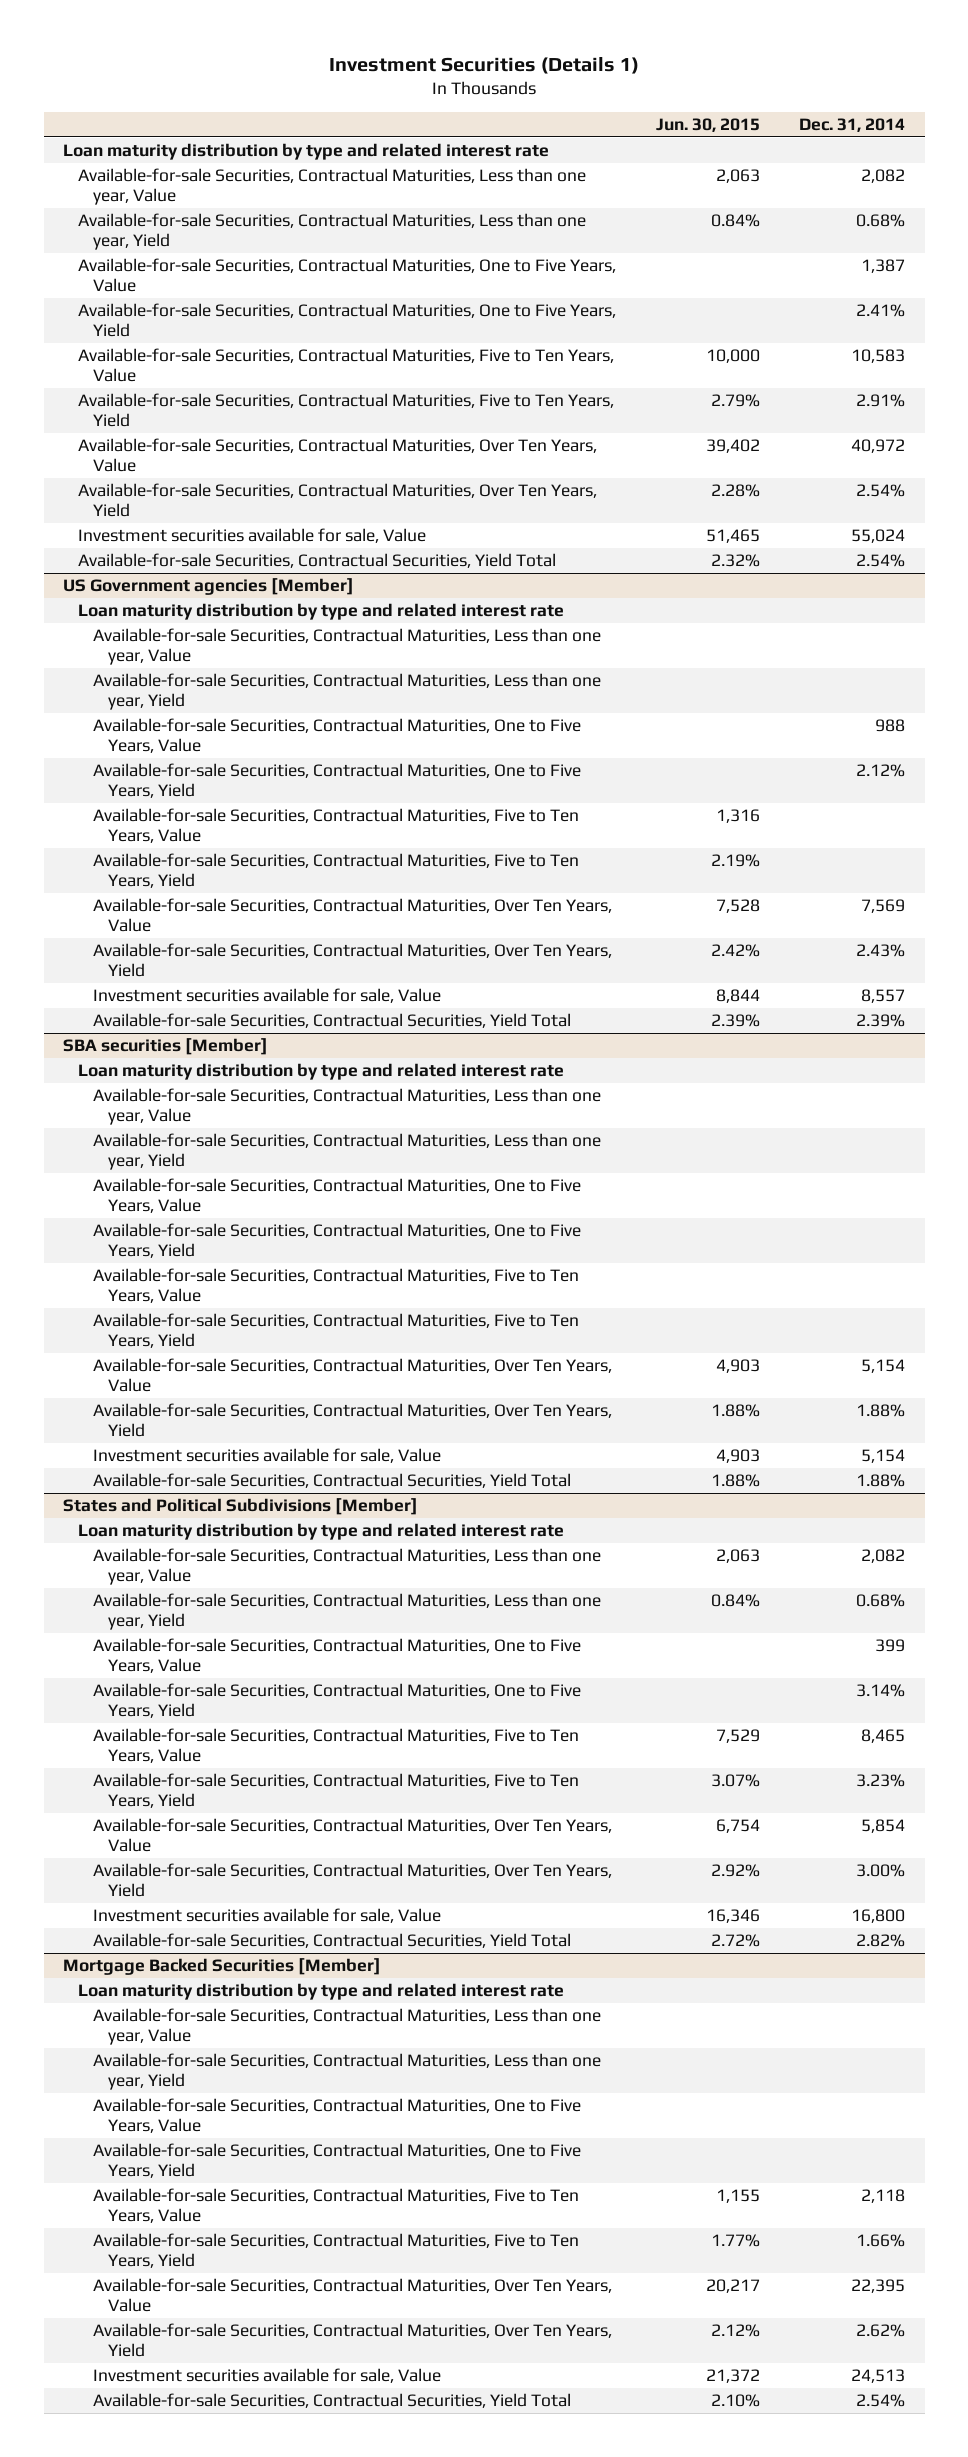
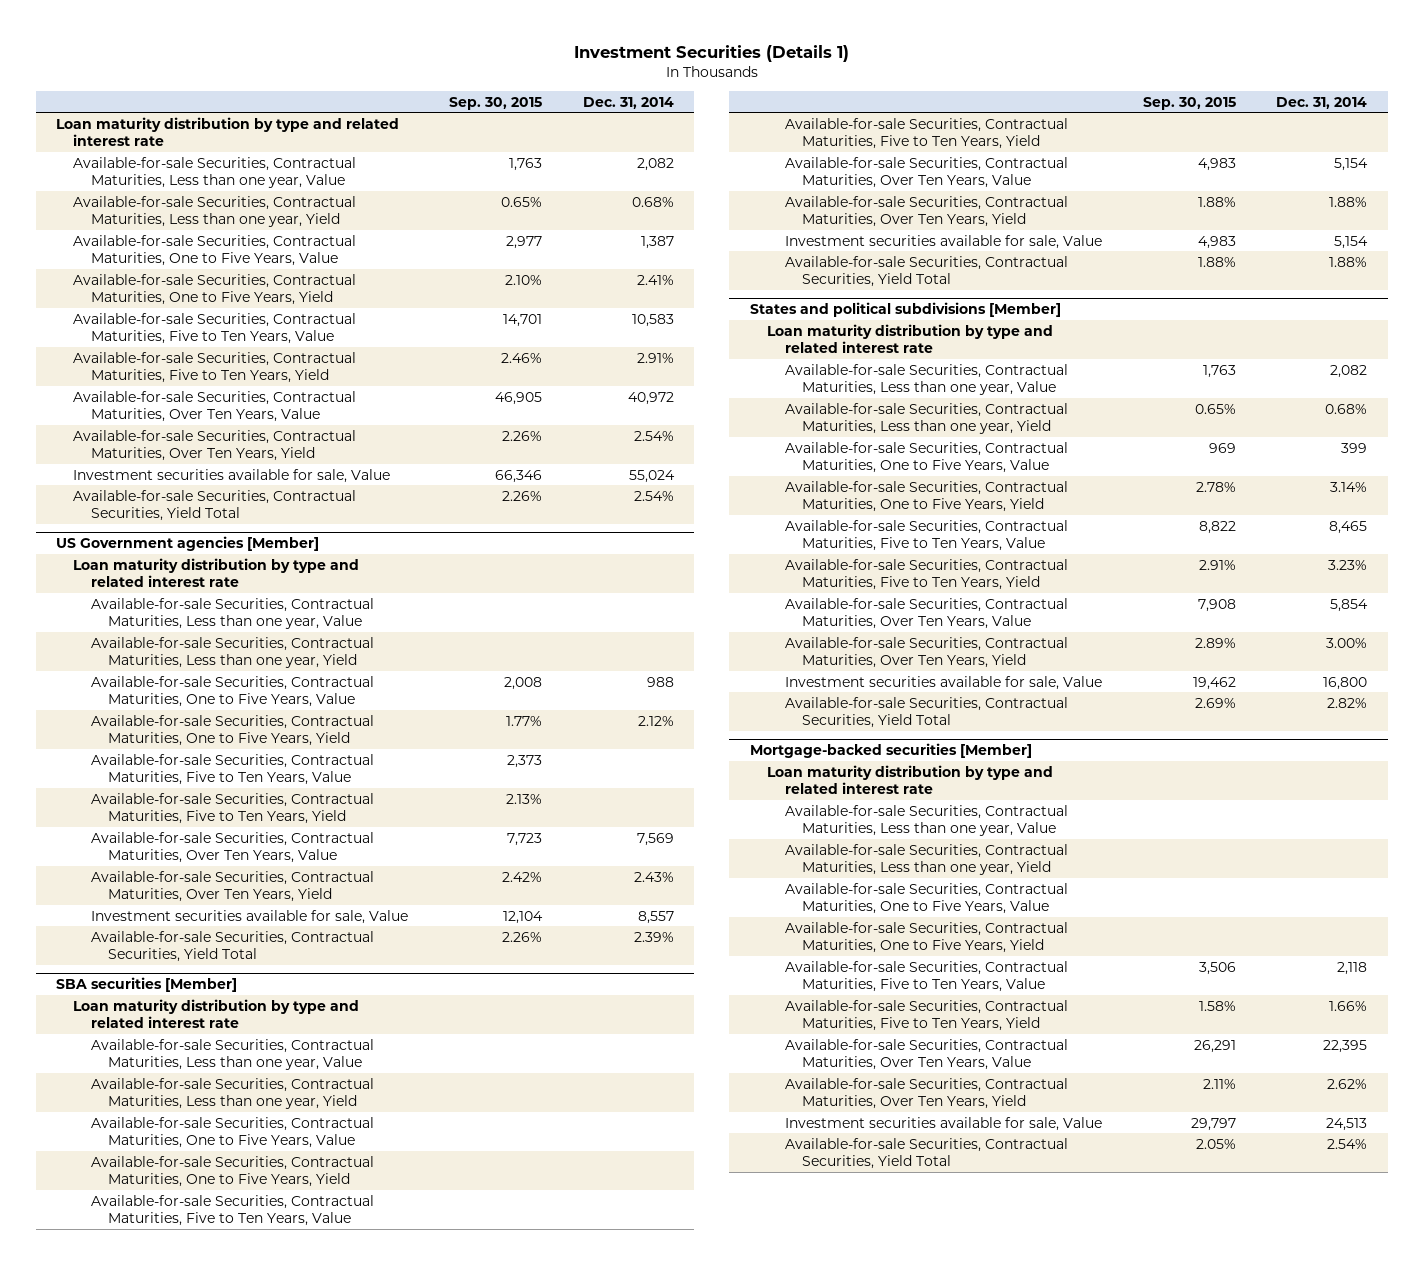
[655,117,760,132] Jun. 30, 2015 -> none
none -> [448,96,542,110] Sep. 30, 2015
[63,1498,419,1516] States and Political Subdivisions [Member] -> [749,302,1061,318] States and political subdivisions [Member]
[63,1958,382,1976] Mortgage Backed Securities [Member] -> [749,743,1032,759] Mortgage-backed securities [Member]

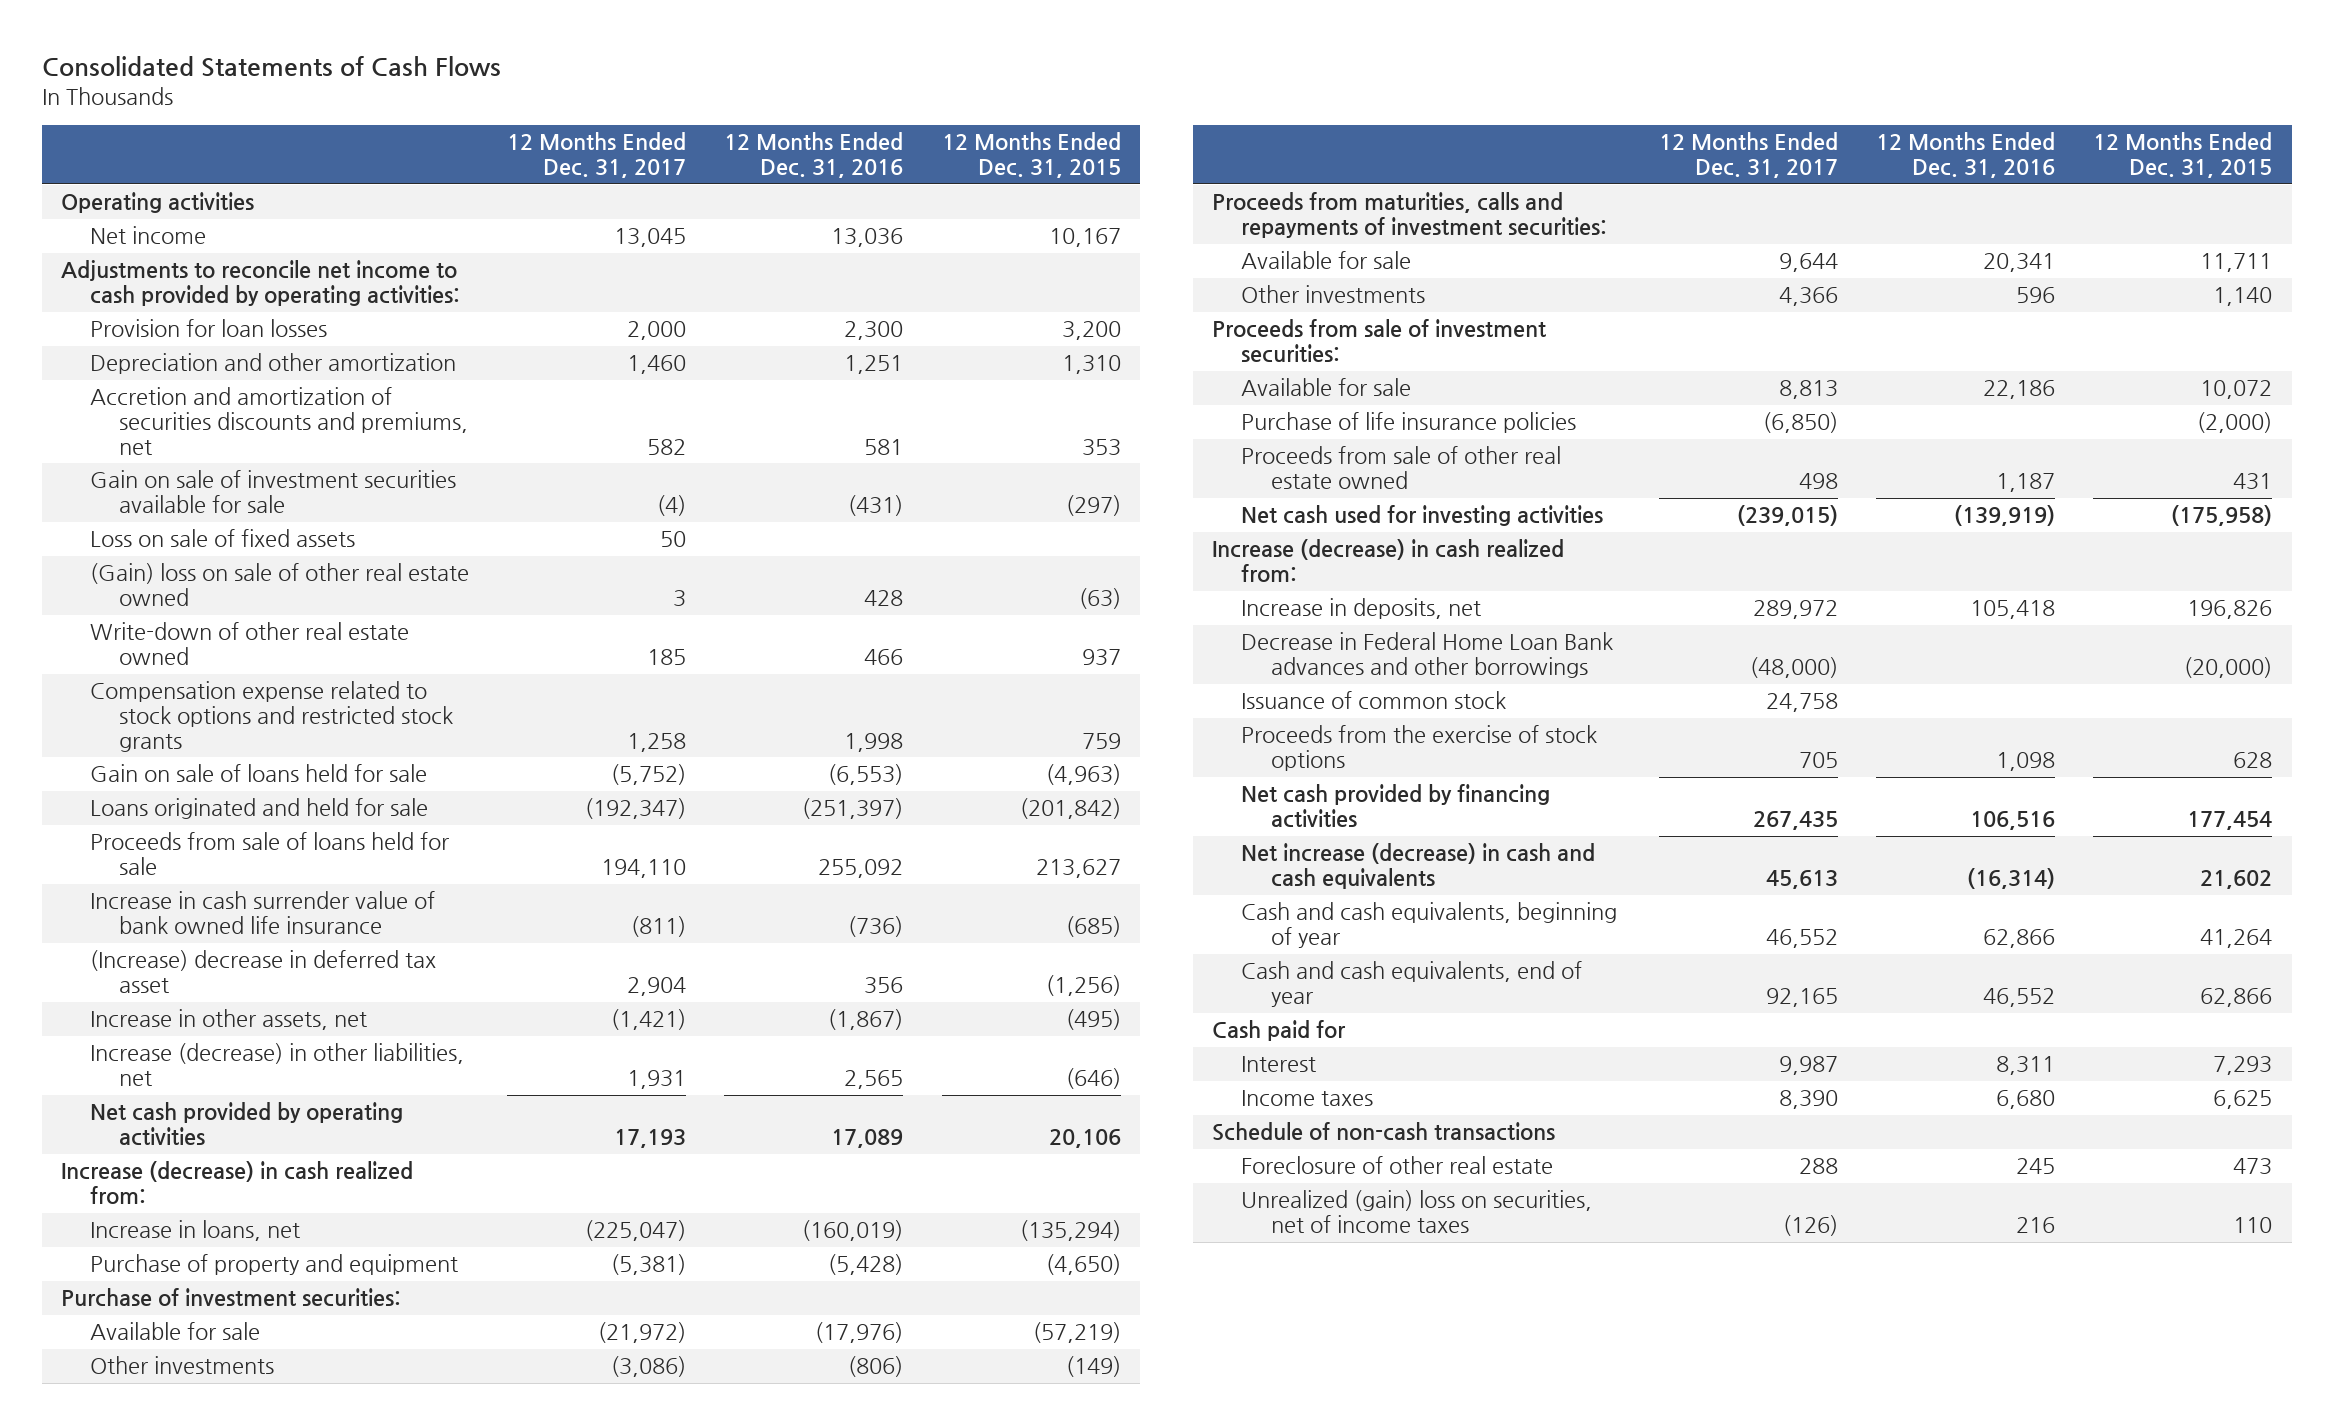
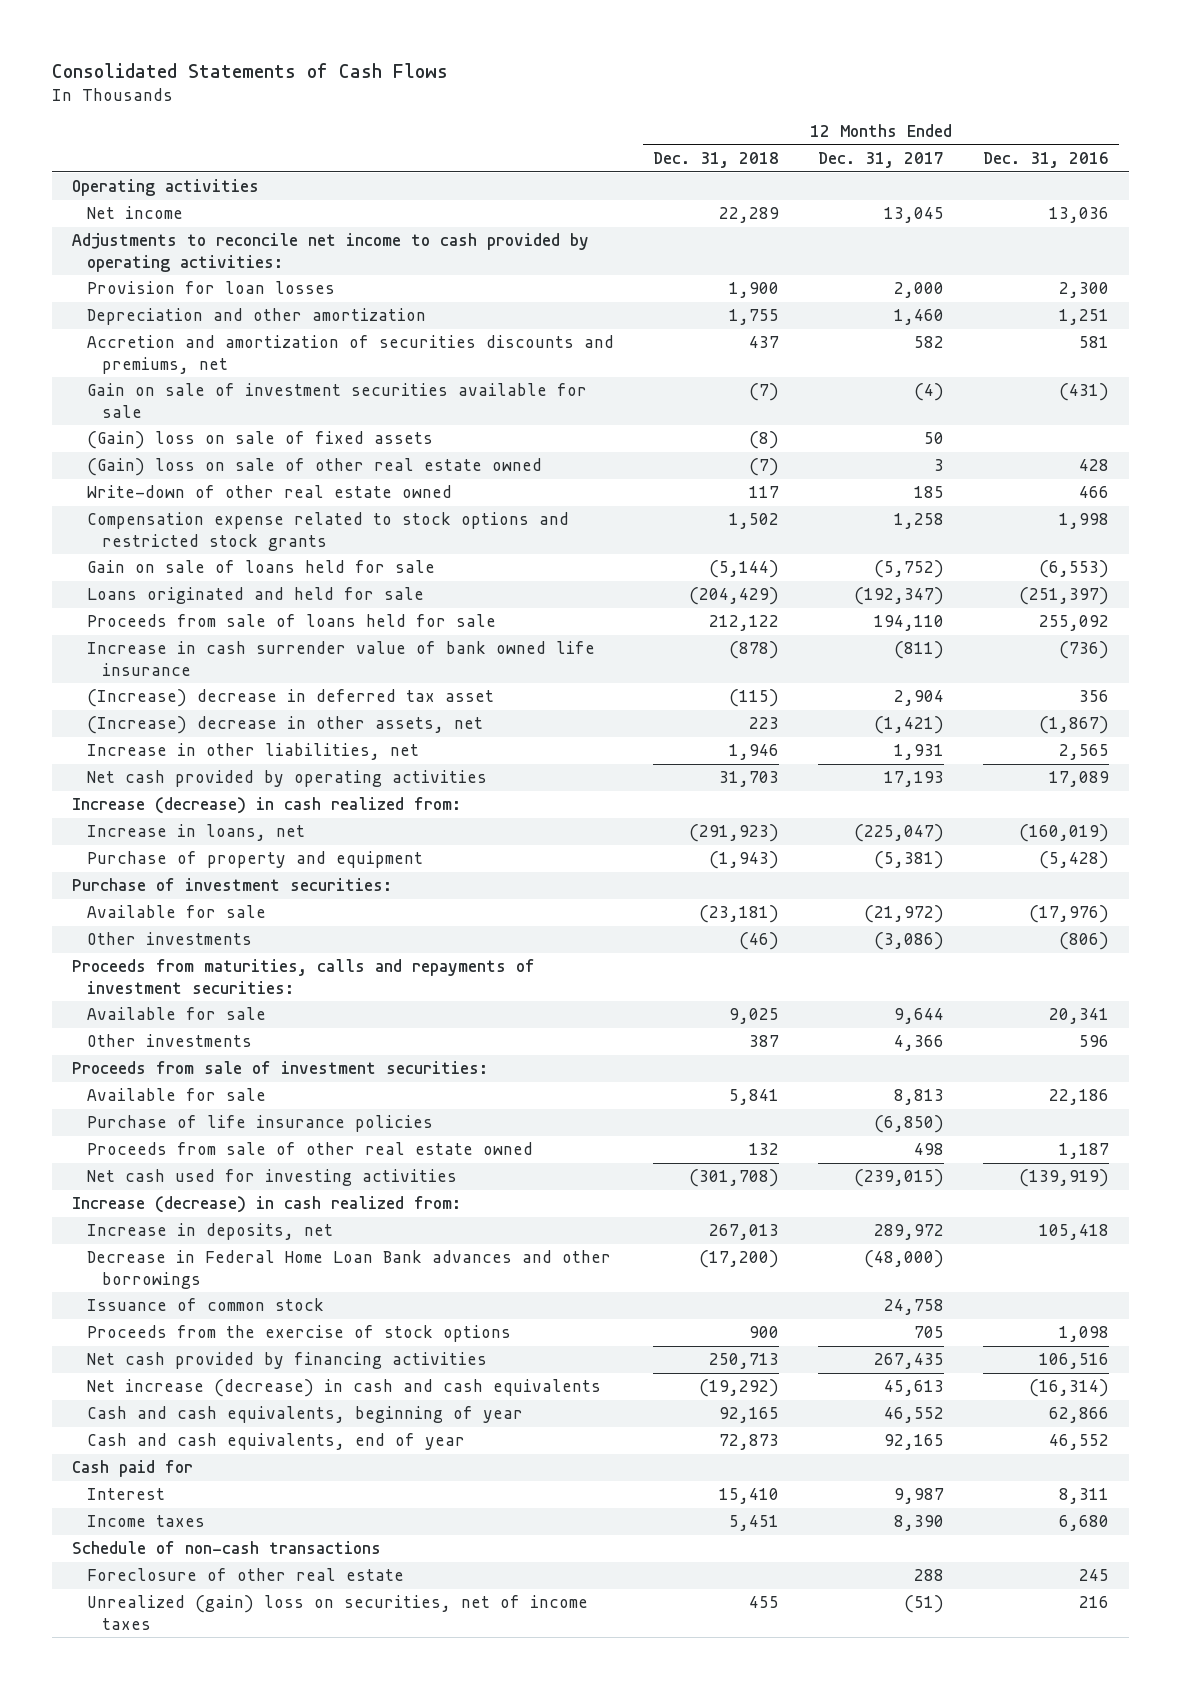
[941,132,1121,179] 12 Months Ended Dec. 31, 2015 -> none
none -> [653,152,780,169] Dec. 31, 2018
[89,529,355,548] Loss on sale of fixed assets -> [86,431,433,450] (Gain) loss on sale of fixed assets
[89,1009,367,1031] Increase in other assets, net -> [86,716,483,735] (Increase) decrease in other assets, net
[89,1043,464,1087] Increase (decrease) in other liabilities, net -> [86,743,419,761] Increase in other liabilities, net
[1782,1215,1838,1237] (126) -> [904,1595,945,1614] (51)

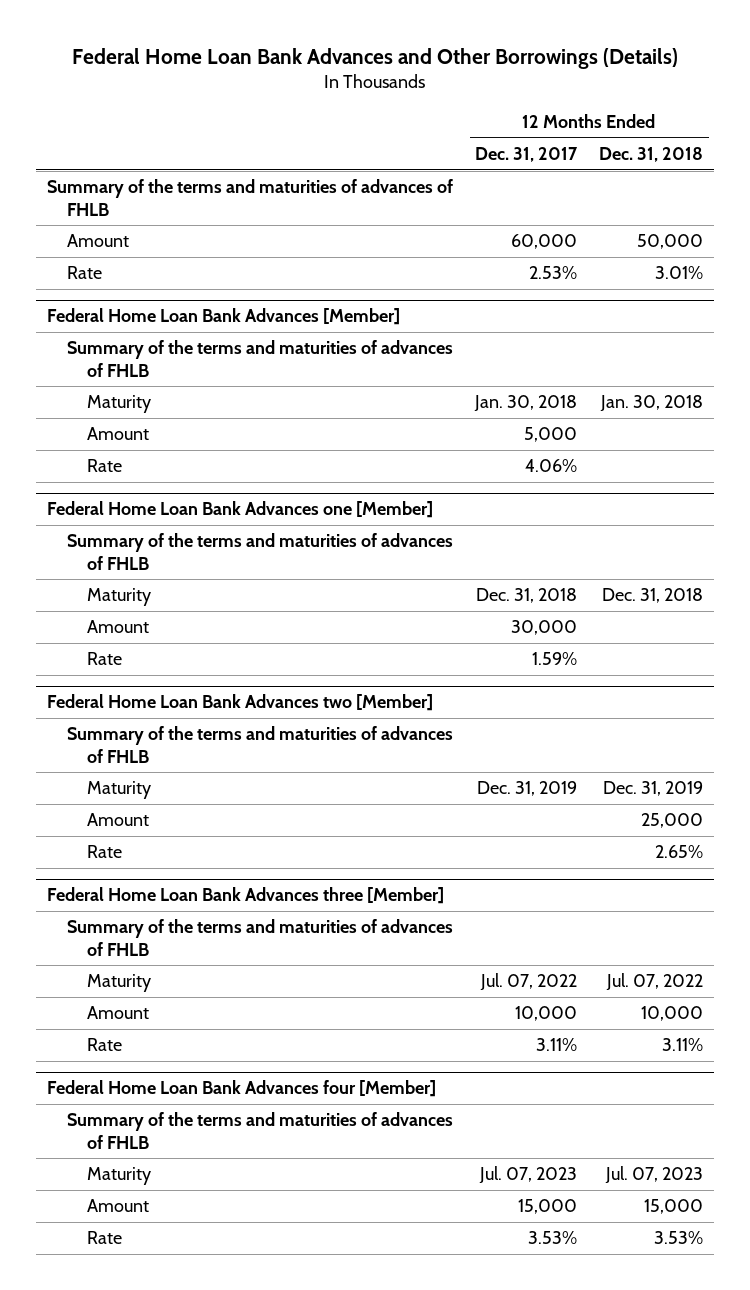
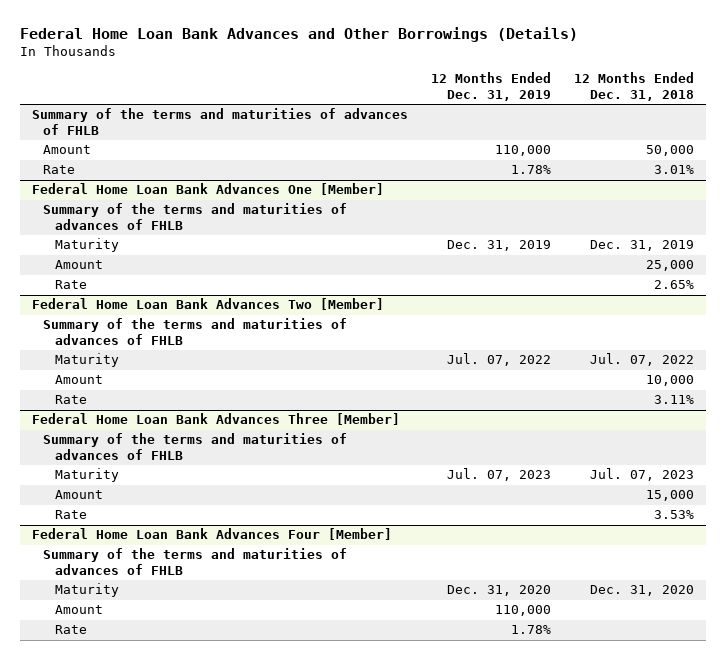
[475,147,579,163] Dec. 31, 2017 -> none
none -> [430,72,551,102] 12 Months Ended Dec. 31, 2019
[46,308,400,326] Federal Home Loan Bank Advances [Member] -> none
[66,340,453,377] Summary of the terms and maturities of advances of FHLB -> none
[87,395,152,414] Maturity -> none
[87,427,150,441] Amount -> none
[87,459,123,473] Rate -> none
[66,533,453,570] Summary of the terms and maturities of advances of FHLB -> none
[87,588,152,607] Maturity -> none
[87,620,150,634] Amount -> none
[87,652,123,666] Rate -> none
[46,694,433,712] Federal Home Loan Bank Advances two [Member] -> none
[46,501,433,519] Federal Home Loan Bank Advances one [Member] -> [31,183,384,196] Federal Home Loan Bank Advances One [Member]
[46,887,444,905] Federal Home Loan Bank Advances three [Member] -> [31,298,384,311] Federal Home Loan Bank Advances Two [Member]
[46,1080,436,1098] Federal Home Loan Bank Advances four [Member] -> [31,413,400,426] Federal Home Loan Bank Advances Three [Member]
none -> [31,528,392,541] Federal Home Loan Bank Advances Four [Member]
none -> [43,548,348,576] Summary of the terms and maturities of advances of FHLB
none -> [55,583,120,598] Maturity
none -> [55,605,104,615] Amount
none -> [55,625,88,635] Rate

